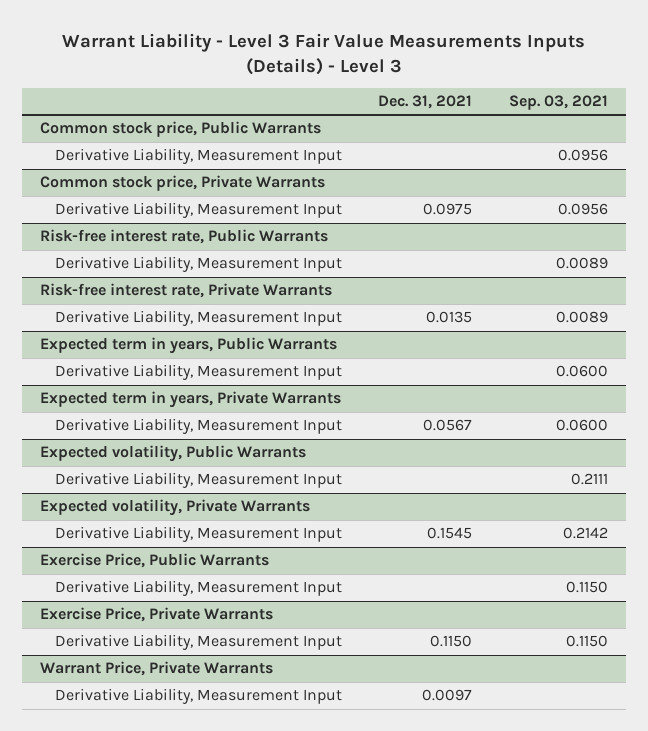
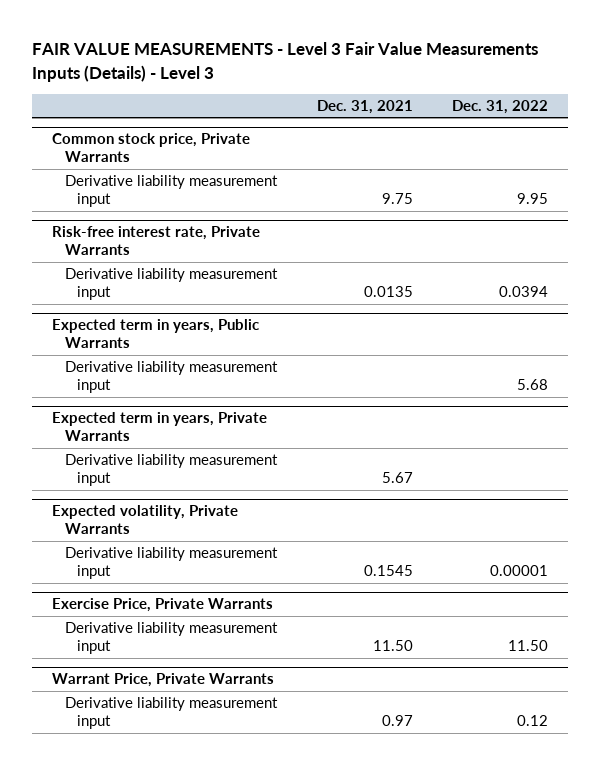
[61,33,585,75] Warrant Liability - Level 3 Fair Value Measurements Inputs (Details) - Level 3 -> [32,42,539,82] FAIR VALUE MEASUREMENTS - Level 3 Fair Value Measurements Inputs (Details) - Level 3
[508,94,608,110] Sep. 03, 2021 -> none
none -> [452,99,549,114] Dec. 31, 2022
[40,121,322,138] Common stock price, Public Warrants -> none
[55,148,343,165] Derivative Liability, Measurement Input -> none
[40,229,329,245] Risk-free interest rate, Public Warrants -> none
[55,256,343,273] Derivative Liability, Measurement Input -> none
[55,202,343,219] Derivative Liability, Measurement Input -> [64,175,278,208] Derivative liability measurement input
[423,203,473,216] 0.0975 -> [381,193,413,205] 9.75
[55,310,343,327] Derivative Liability, Measurement Input -> [64,268,278,301] Derivative liability measurement input
[55,364,343,381] Derivative Liability, Measurement Input -> [64,361,278,394] Derivative liability measurement input
[40,445,307,463] Expected volatility, Public Warrants -> none
[55,472,343,489] Derivative Liability, Measurement Input -> none
[55,418,343,435] Derivative Liability, Measurement Input -> [64,454,278,487] Derivative liability measurement input
[423,419,473,432] 0.0567 -> [381,472,413,484] 5.67
[40,553,270,569] Exercise Price, Public Warrants -> none
[55,580,343,597] Derivative Liability, Measurement Input -> none
[55,526,343,543] Derivative Liability, Measurement Input -> [64,547,278,580] Derivative liability measurement input
[55,634,343,651] Derivative Liability, Measurement Input -> [64,622,278,655] Derivative liability measurement input
[430,635,473,648] 0.1150 -> [372,640,413,652] 11.50
[55,688,343,705] Derivative Liability, Measurement Input -> [64,697,278,730] Derivative liability measurement input
[422,689,473,702] 0.0097 -> [381,715,413,727] 0.97

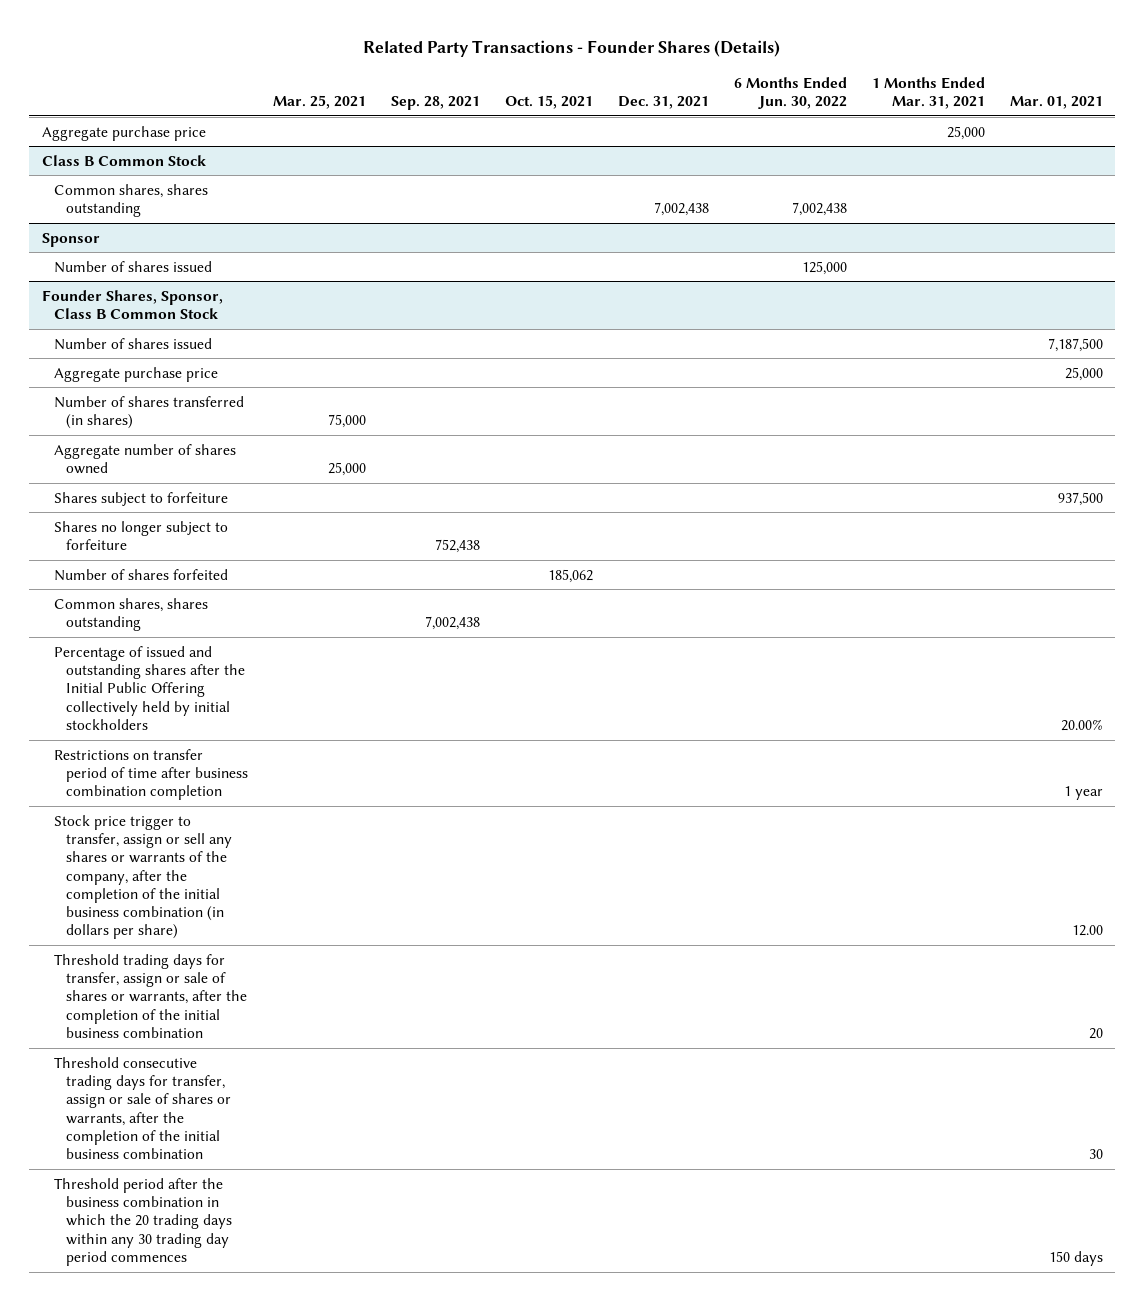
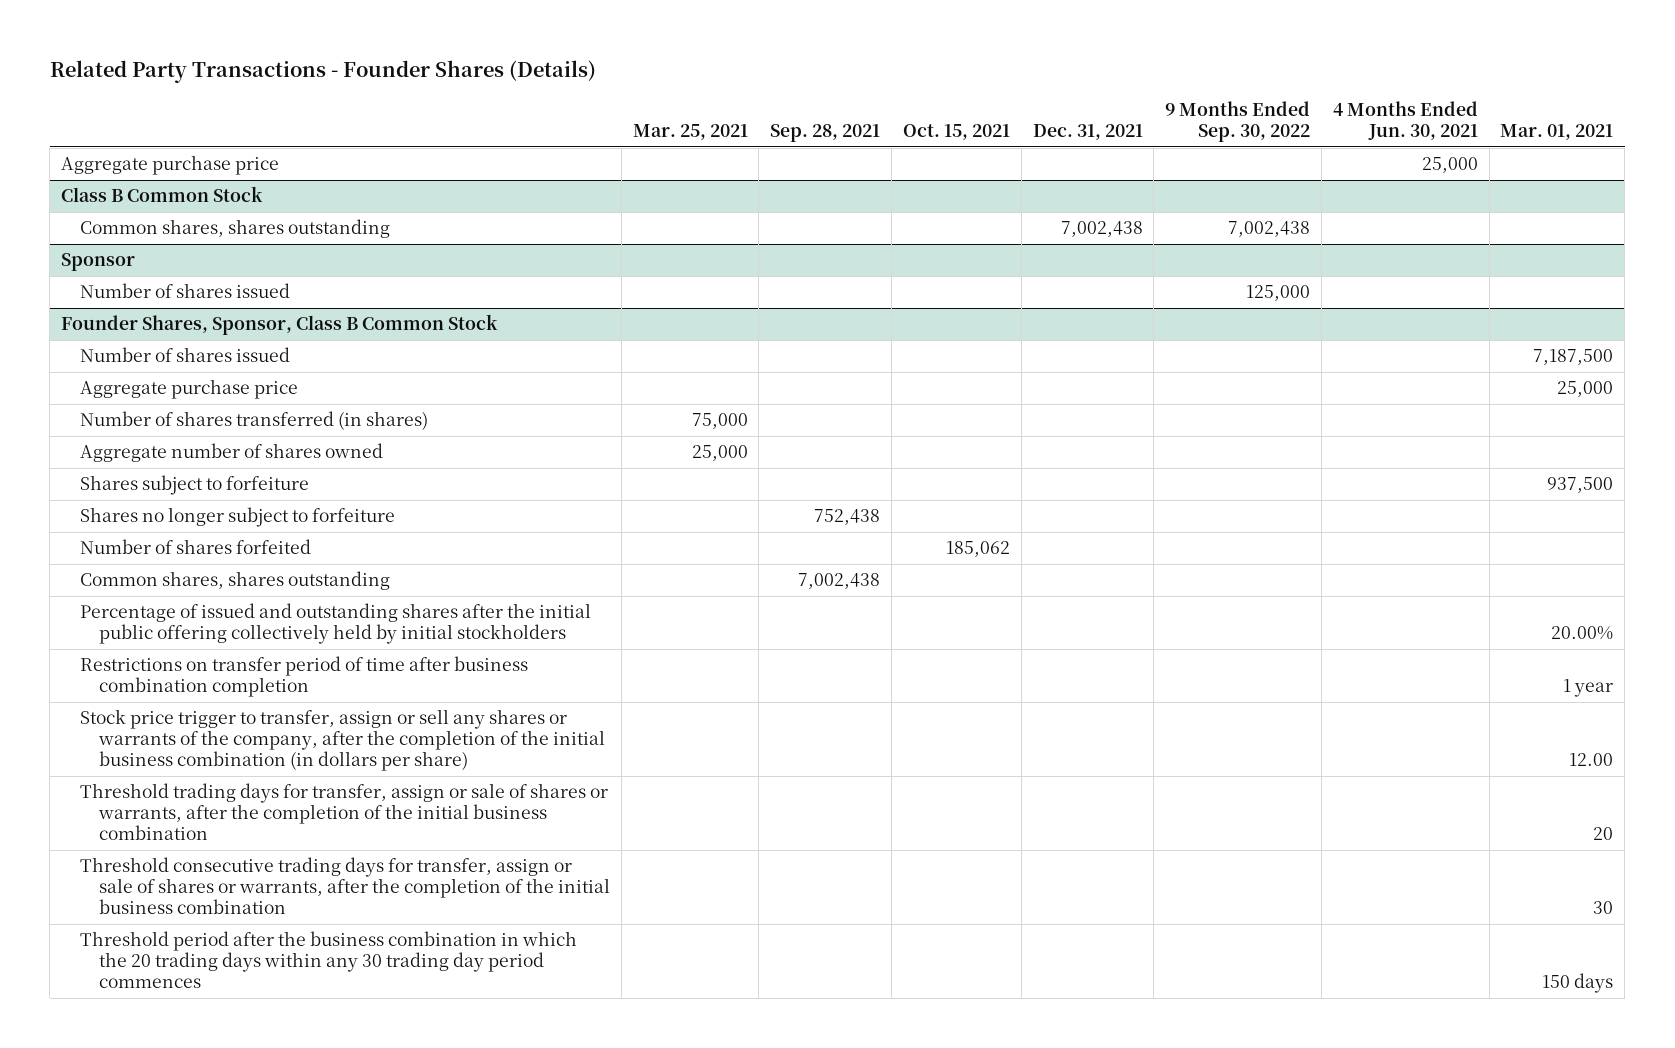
[734,76,848,110] 6 Months Ended Jun. 30, 2022 -> none
[871,76,985,110] 1 Months Ended Mar. 31, 2021 -> none
none -> [1165,101,1311,143] 9 Months Ended Sep. 30, 2022
none -> [1332,101,1478,141] 4 Months Ended Jun. 30, 2021
[53,645,246,730] Percentage of issued and outstanding shares after the Initial Public Offering collectively held by initial stockholders -> [80,603,592,645] Percentage of issued and outstanding shares after the initial public offering collectively held by initial stockholders

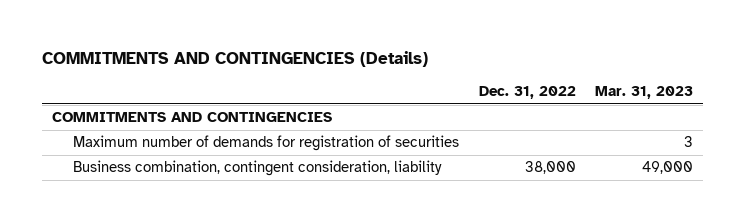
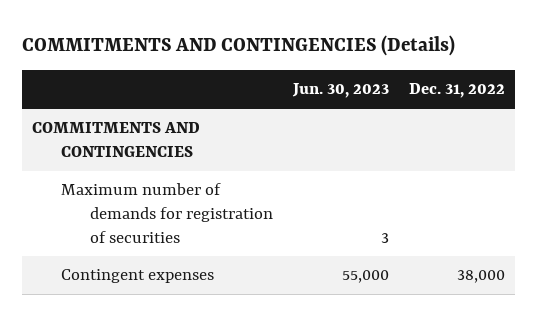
[594,85,693,99] Mar. 31, 2023 -> none
none -> [292,83,390,99] Jun. 30, 2023
[73,160,443,177] Business combination, contingent consideration, liability -> [61,269,215,284] Contingent expenses

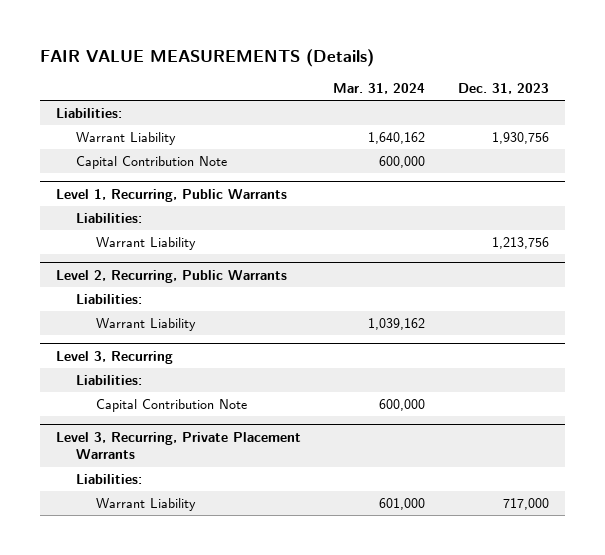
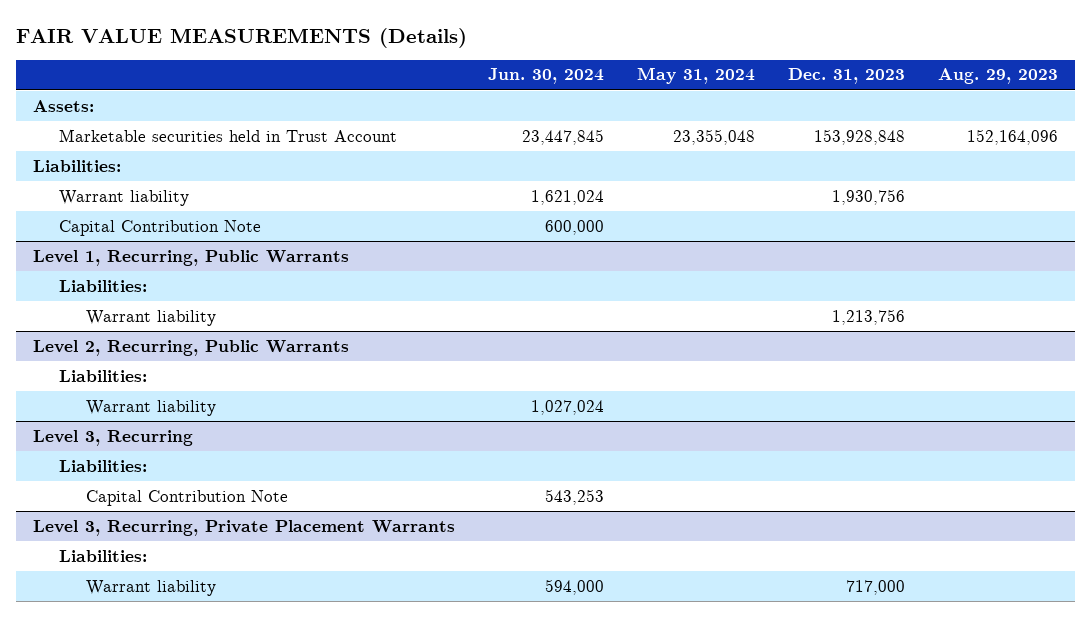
[333,83,426,95] Mar. 31, 2024 -> none
none -> [487,68,604,85] Jun. 30, 2024
none -> [636,67,755,85] May 31, 2024
none -> [938,68,1059,85] Aug. 29, 2023
none -> [32,99,94,112] Assets:
none -> [59,128,398,142] Marketable securities held in Trust Account
[76,132,177,146] Warrant Liability -> [59,189,190,206] Warrant liability
[96,237,197,251] Warrant Liability -> [86,309,217,326] Warrant liability
[96,318,197,332] Warrant Liability -> [86,399,217,416] Warrant liability
[96,498,197,512] Warrant Liability -> [86,579,217,596] Warrant liability

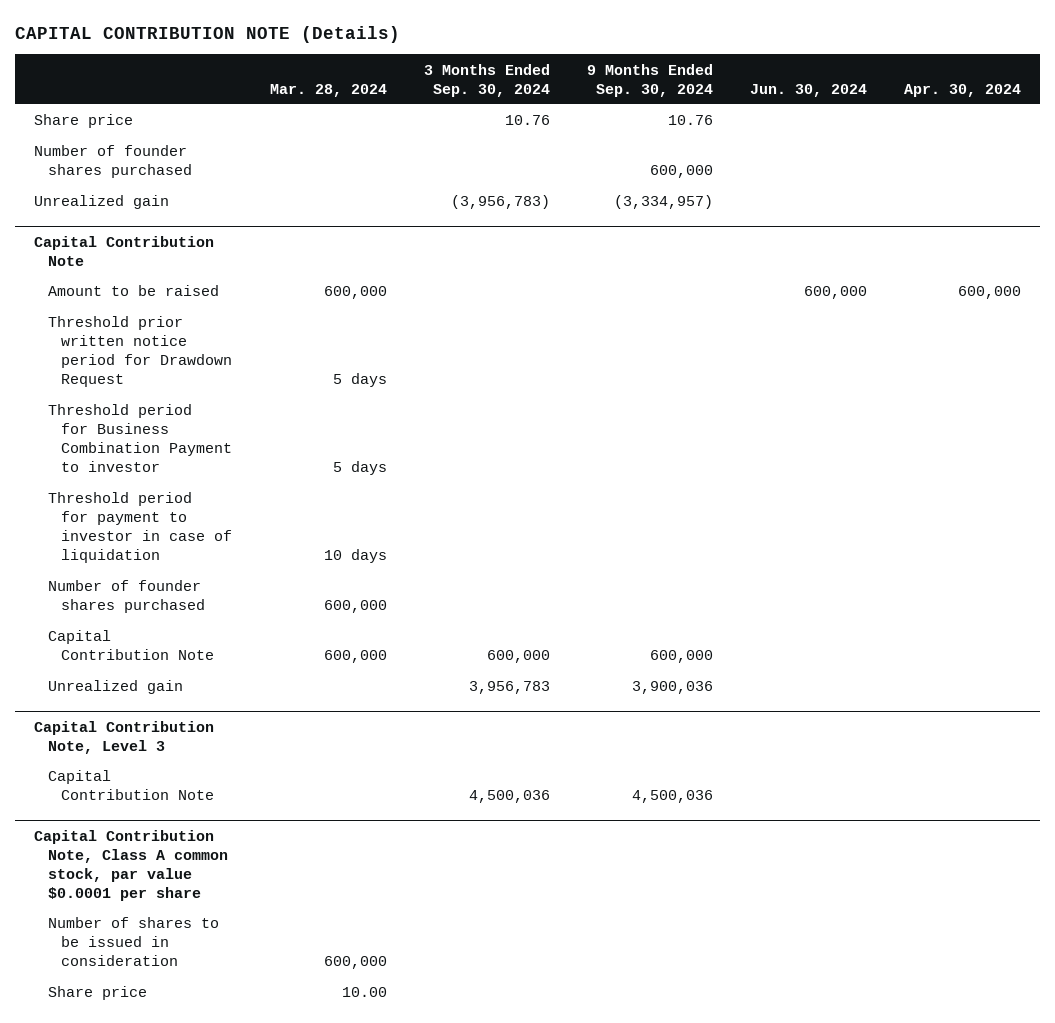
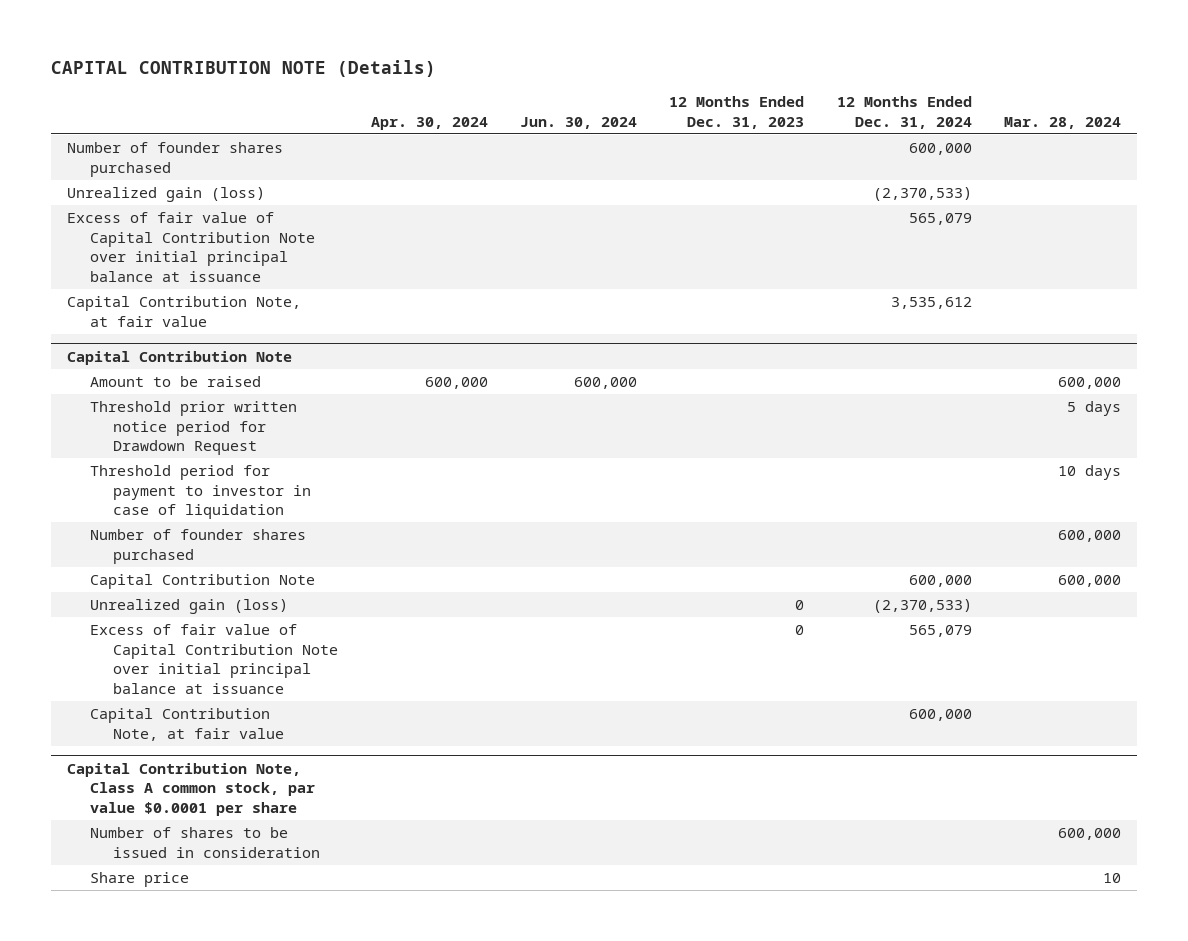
[423,63,550,97] 3 Months Ended Sep. 30, 2024 -> none
[586,63,713,97] 9 Months Ended Sep. 30, 2024 -> none
none -> [669,96,805,129] 12 Months Ended Dec. 31, 2023
none -> [836,96,972,129] 12 Months Ended Dec. 31, 2024
[33,114,133,129] Share price -> none
[33,195,169,210] Unrealized gain -> [66,186,265,202] Unrealized gain (loss)
none -> [66,211,316,282] Excess of fair value of Capital Contribution Note over initial principal balance at issuance
none -> [66,295,301,327] Capital Contribution Note, at fair value
[47,404,233,473] Threshold period for Business Combination Payment to investor -> none
[33,720,214,754] Capital Contribution Note, Level 3 -> none
[47,770,215,801] Capital Contribution Note -> none
[47,680,183,695] Unrealized gain -> [90,598,289,614] Unrealized gain (loss)
none -> [90,623,339,694] Excess of fair value of Capital Contribution Note over initial principal balance at issuance
none -> [90,707,285,741] Capital Contribution Note, at fair value
[341,987,387,998] 10.00 -> [1103,872,1122,883] 10

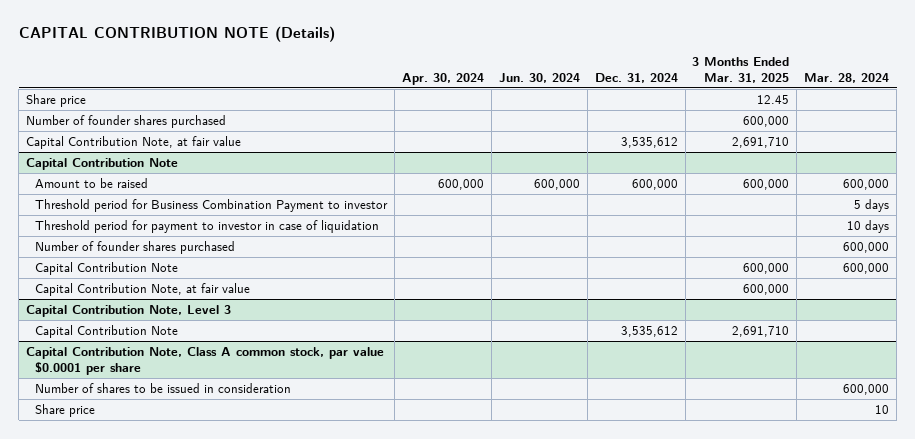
[669,96,805,129] 12 Months Ended Dec. 31, 2023 -> none
[836,96,972,129] 12 Months Ended Dec. 31, 2024 -> none
none -> [594,72,678,83] Dec. 31, 2024
none -> [692,56,790,83] 3 Months Ended Mar. 31, 2025
none -> [25,93,86,107] Share price
[66,186,265,202] Unrealized gain (loss) -> none
[66,211,316,282] Excess of fair value of Capital Contribution Note over initial principal balance at issuance -> none
[90,400,298,456] Threshold prior written notice period for Drawdown Request -> none
none -> [35,198,389,212] Threshold period for Business Combination Payment to investor
[90,598,289,614] Unrealized gain (loss) -> none
[90,623,339,694] Excess of fair value of Capital Contribution Note over initial principal balance at issuance -> none
none -> [25,304,231,317] Capital Contribution Note, Level 3
none -> [35,324,179,338] Capital Contribution Note

